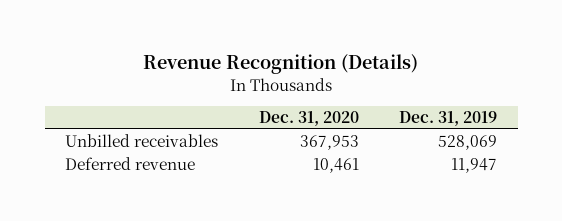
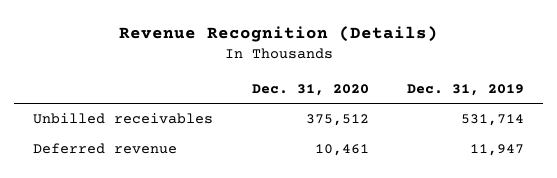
[299,134,359,150] 367,953 -> [305,114,369,127] 375,512
[438,134,498,150] 528,069 -> [460,114,524,127] 531,714

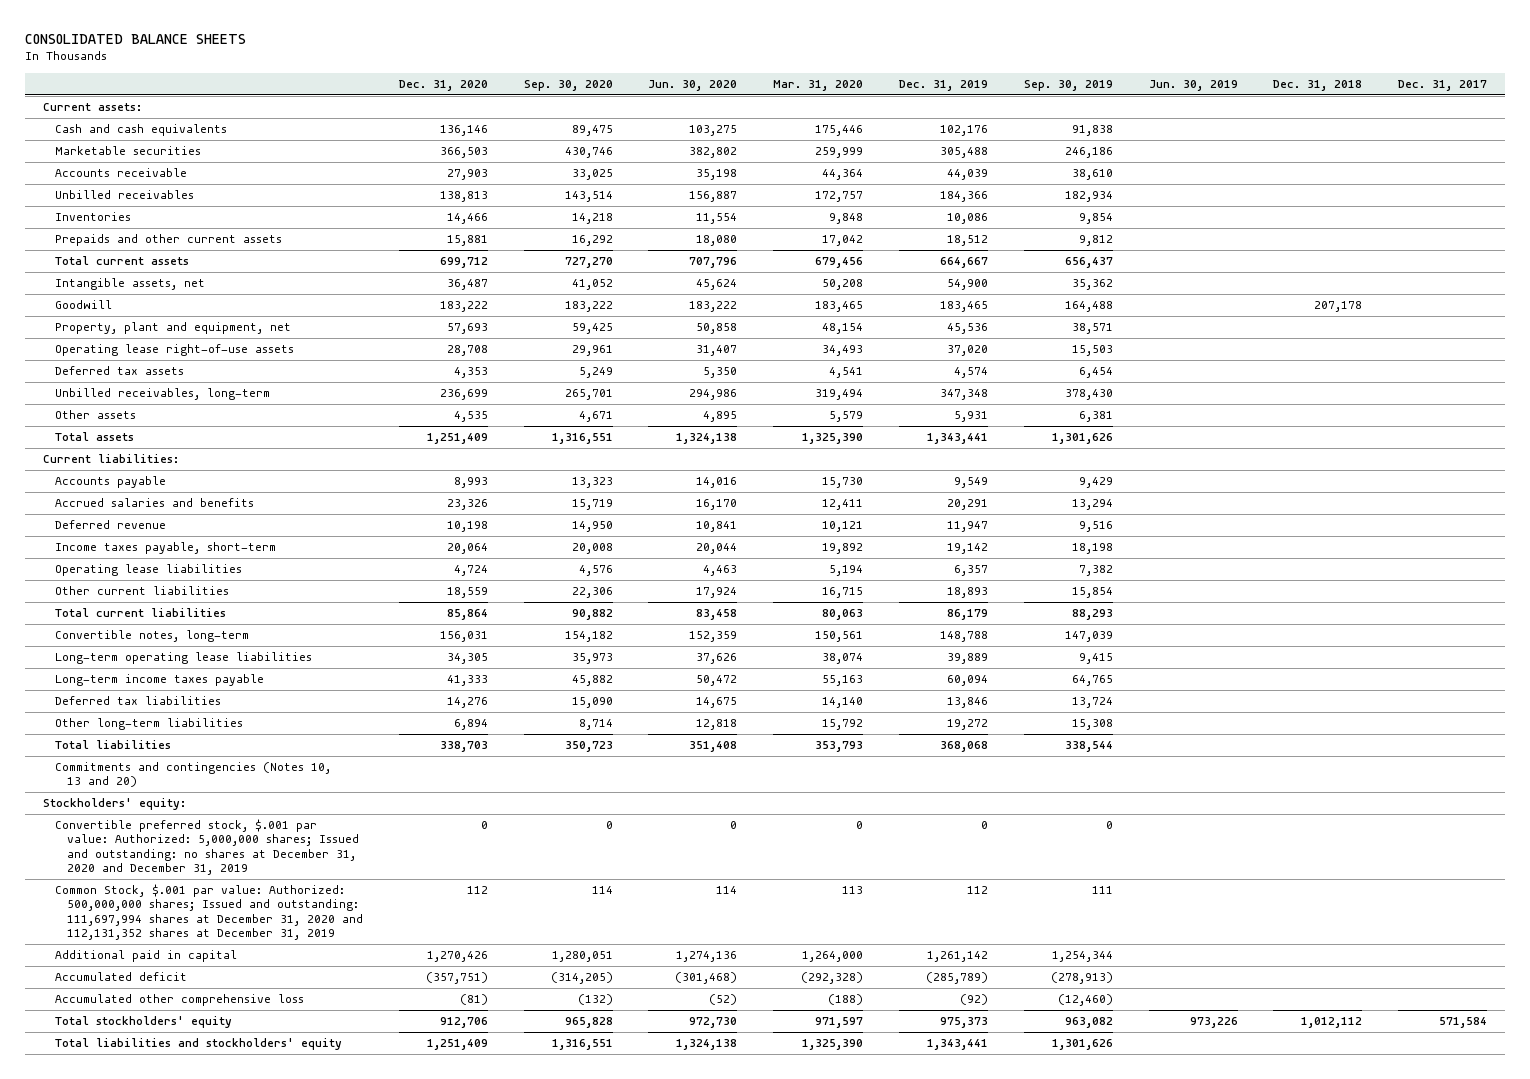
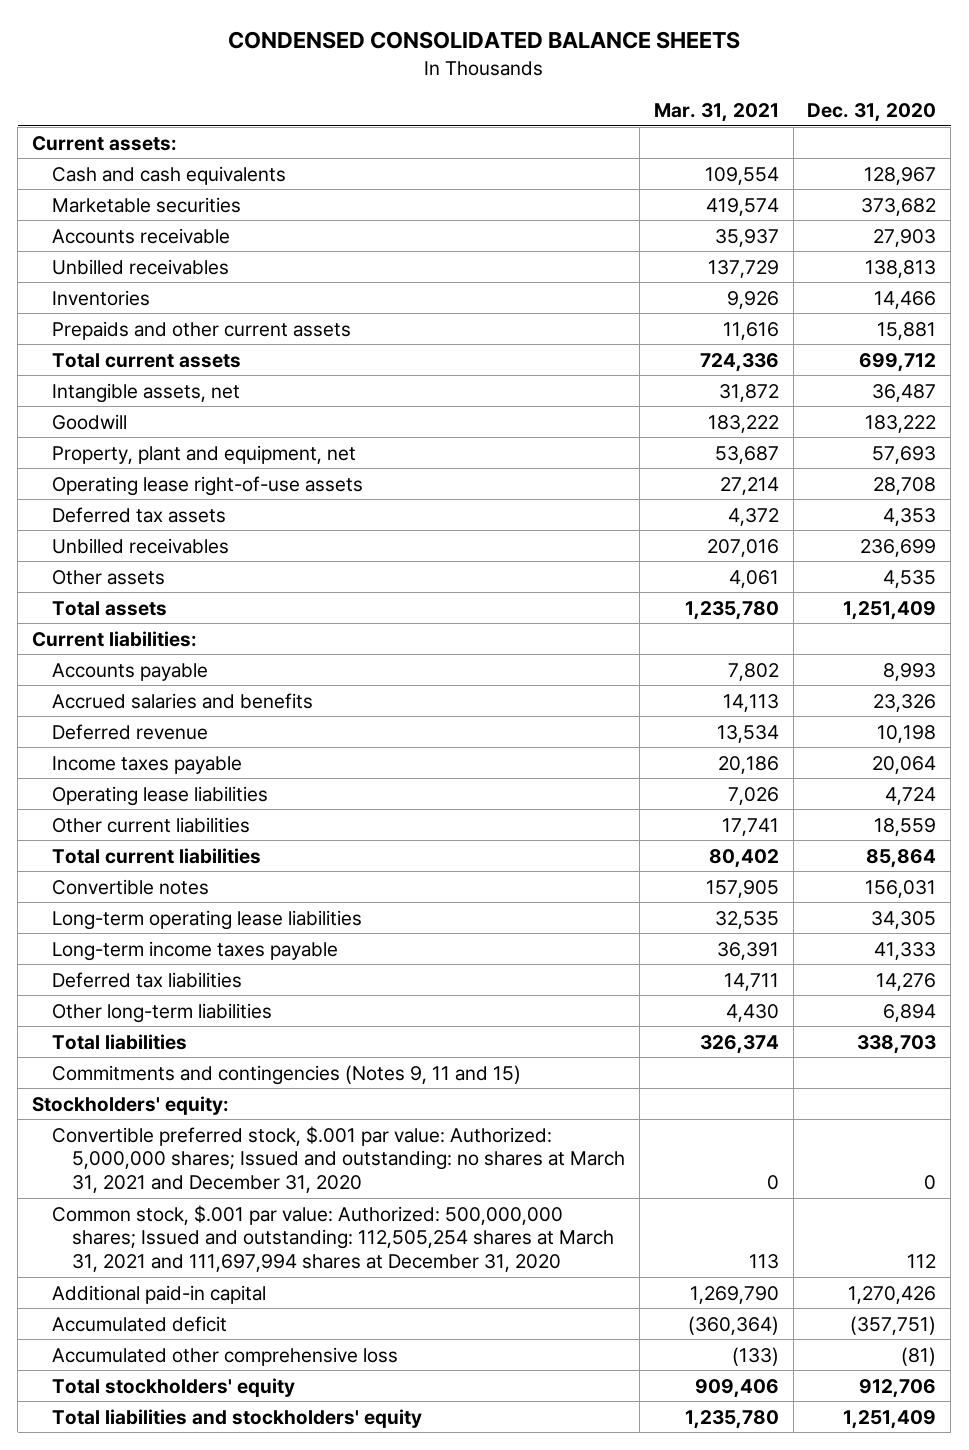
[25,33,247,44] CONSOLIDATED BALANCE SHEETS -> [228,31,741,50] CONDENSED CONSOLIDATED BALANCE SHEETS
[523,79,613,91] Sep. 30, 2020 -> none
[648,79,738,91] Jun. 30, 2020 -> none
[773,79,864,91] Mar. 31, 2020 -> none
[898,79,988,91] Dec. 31, 2019 -> none
[1023,79,1113,91] Sep. 30, 2019 -> none
[1148,79,1238,91] Jun. 30, 2019 -> none
[1273,79,1363,91] Dec. 31, 2018 -> none
[1398,79,1488,91] Dec. 31, 2017 -> none
none -> [653,103,779,123] Mar. 31, 2021
[439,125,488,137] 136,146 -> [864,166,937,185] 128,967
[439,147,488,159] 366,503 -> [861,197,937,216] 373,682
[54,388,270,401] Unbilled receivables, long-term -> [52,537,230,554] Unbilled receivables
[54,542,276,555] Income taxes payable, short-term -> [52,755,243,774] Income taxes payable
[54,630,249,643] Convertible notes, long-term -> [52,878,210,895] Convertible notes
[54,762,331,788] Commitments and contingencies (Notes 10, 13 and 20) -> [52,1064,522,1085] Commitments and contingencies (Notes 9, 11 and 15)
[54,819,360,875] Convertible preferred stock, $.001 par value: Authorized: 5,000,000 shares; Issued and outstanding: no shares at December 31, 2020 and December 31, 2019 -> [52,1125,626,1194] Convertible preferred stock, $.001 par value: Authorized: 5,000,000 shares; Issued and outstanding: no shares at March 31, 2021 and December 31, 2020
[54,884,364,940] Common Stock, $.001 par value: Authorized: 500,000,000 shares; Issued and outstanding: 111,697,994 shares at December 31, 2020 and 112,131,352 shares at December 31, 2019 -> [52,1204,615,1273] Common stock, $.001 par value: Authorized: 500,000,000 shares; Issued and outstanding: 112,505,254 shares at March 31, 2021 and 111,697,994 shares at December 31, 2020
[54,950,237,963] Additional paid in capital -> [52,1284,267,1304] Additional paid-in capital

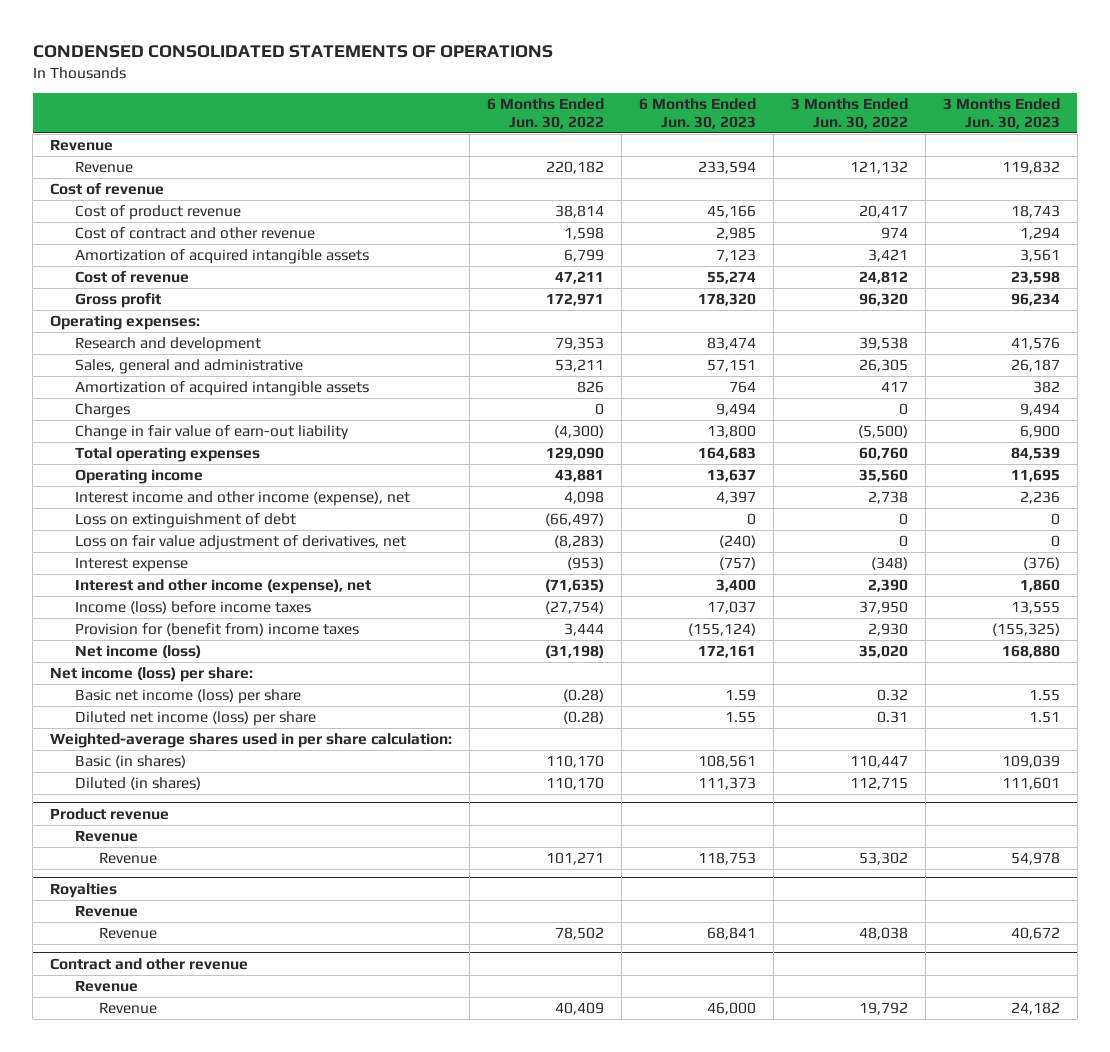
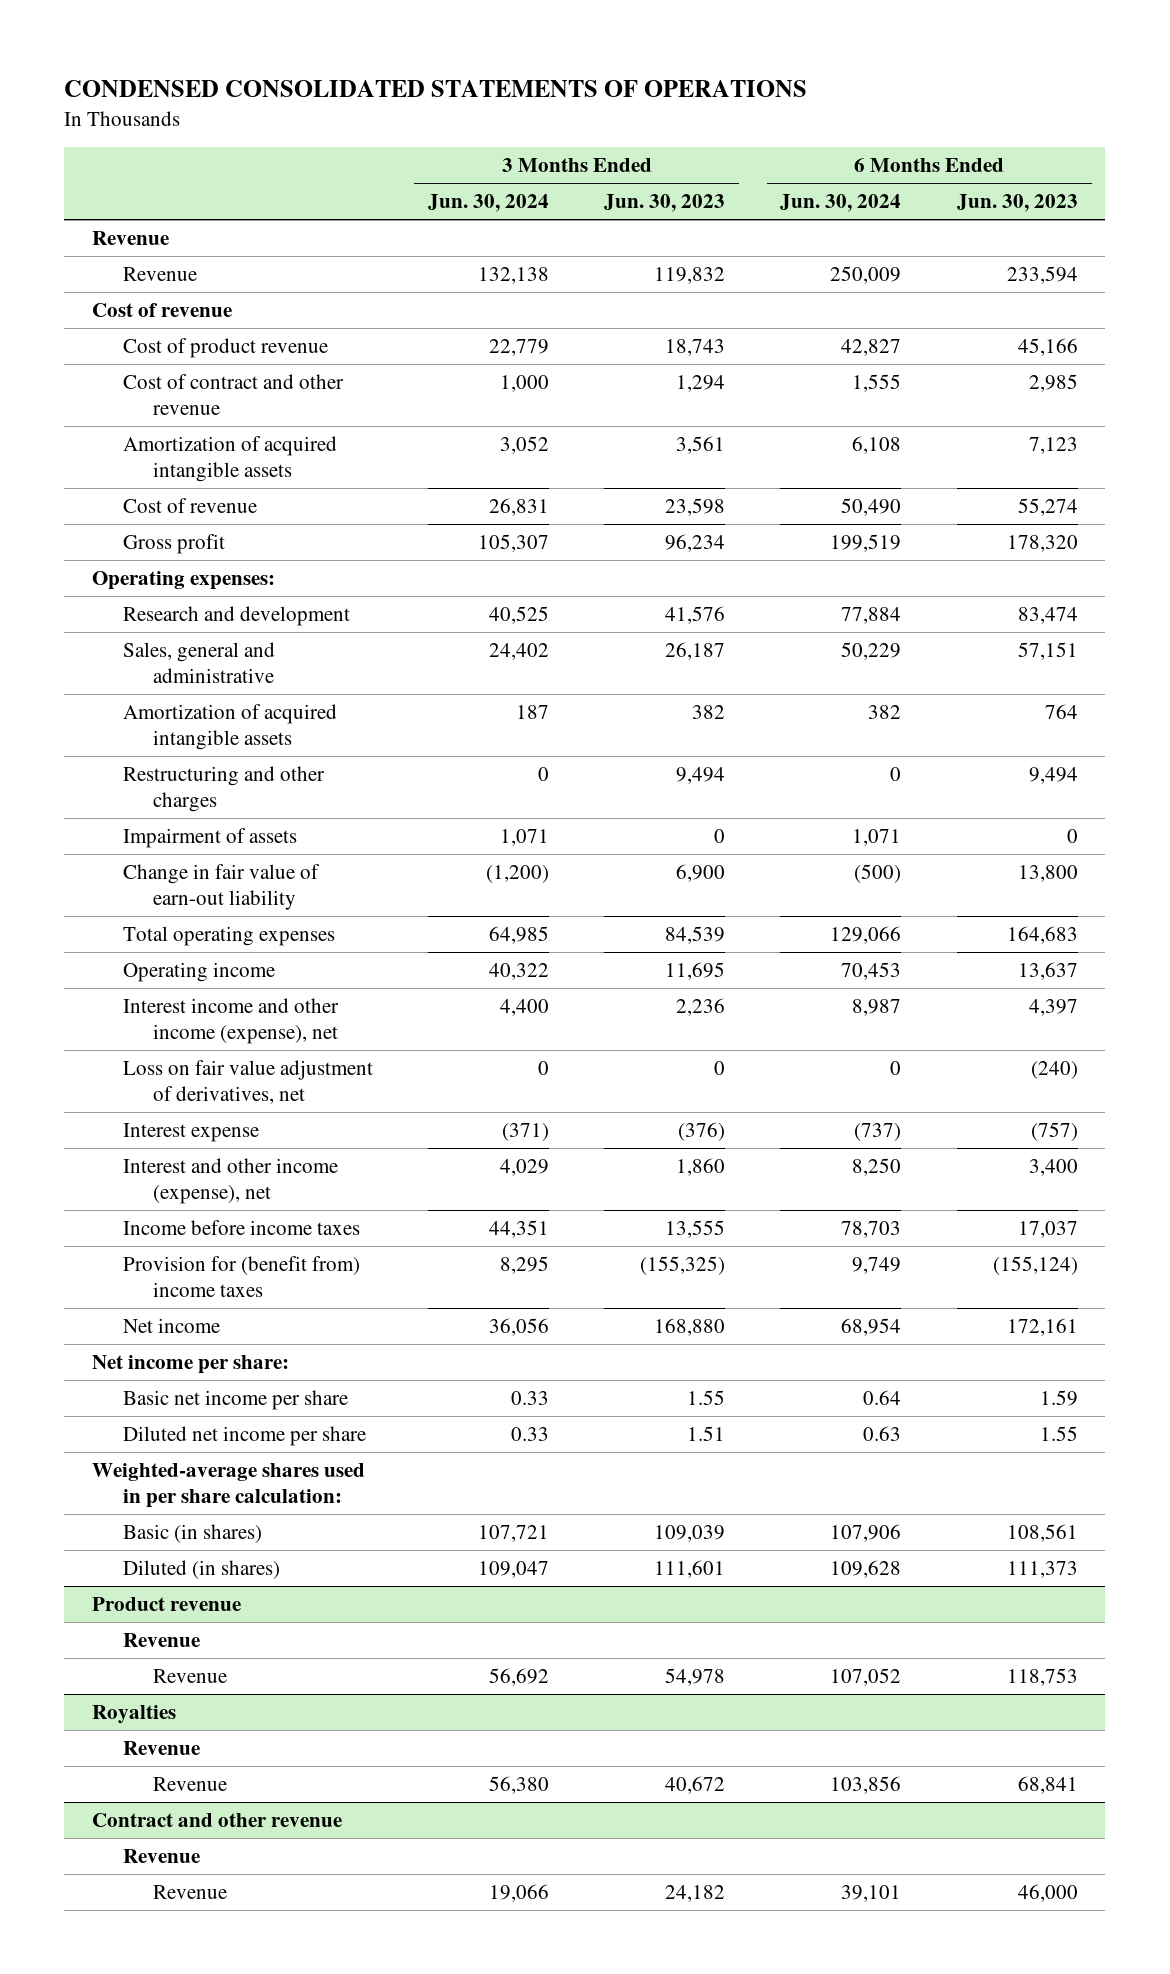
[486,97,604,129] 6 Months Ended Jun. 30, 2022 -> none
[790,97,908,129] 3 Months Ended Jun. 30, 2022 -> none
none -> [427,194,549,213] Jun. 30, 2024
none -> [780,194,902,213] Jun. 30, 2024
[74,402,130,418] Charges -> [122,766,325,813] Restructuring and other charges
none -> [122,828,297,849] Impairment of assets
[74,512,296,528] Loss on extinguishment of debt -> none
[74,600,311,614] Income (loss) before income taxes -> [122,1220,360,1236] Income before income taxes
[74,644,201,658] Net income (loss) -> [122,1318,220,1334] Net income
[50,666,254,682] Net income (loss) per share: -> [92,1355,290,1375] Net income per share:
[74,688,301,704] Basic net income (loss) per share -> [122,1390,348,1411] Basic net income per share
[74,710,316,726] Diluted net income (loss) per share -> [122,1426,366,1447] Diluted net income per share

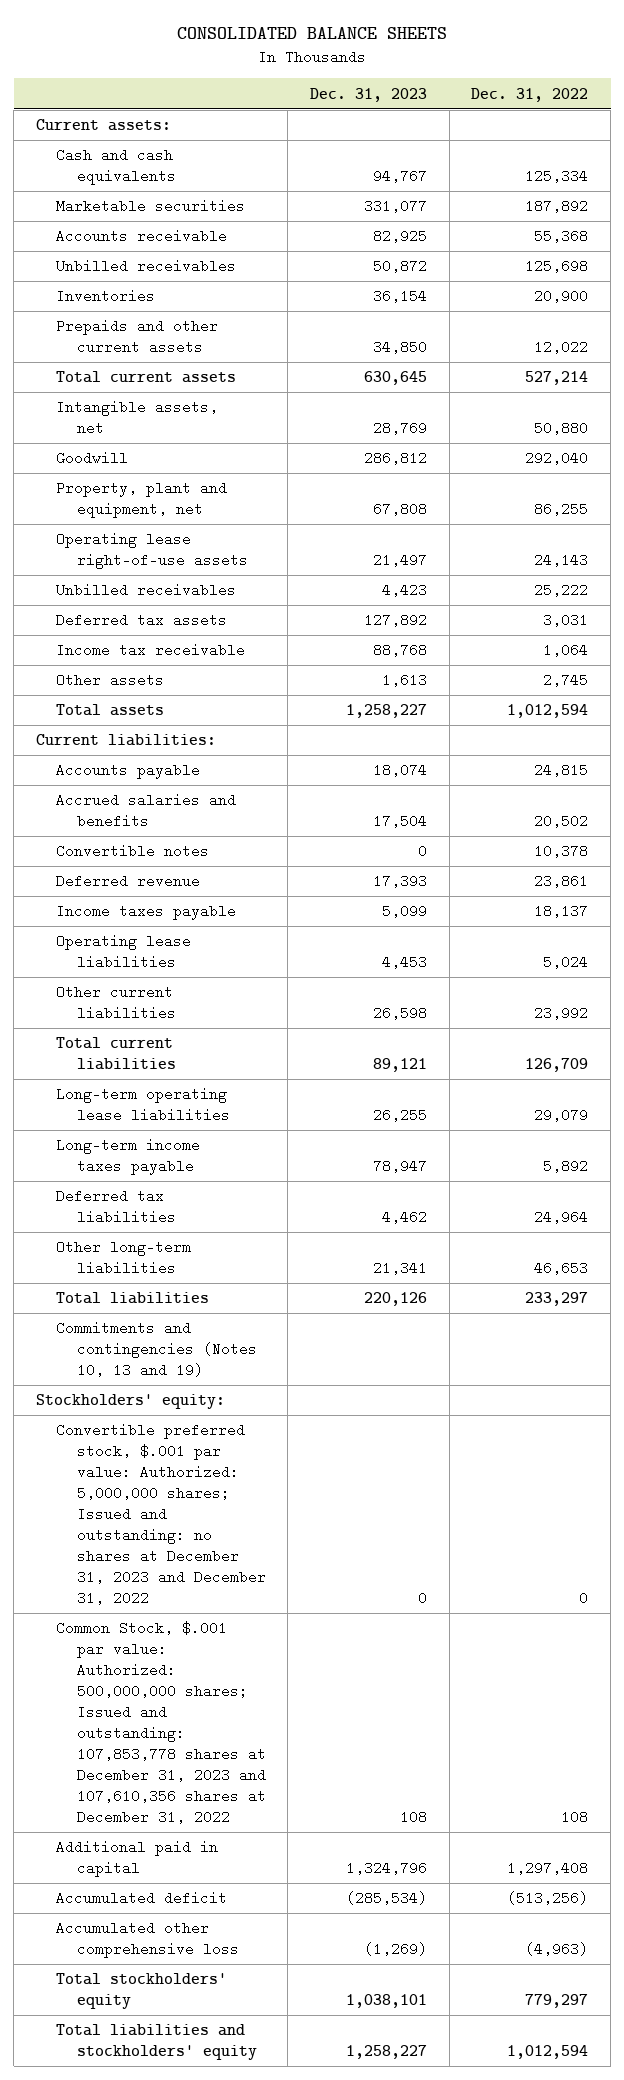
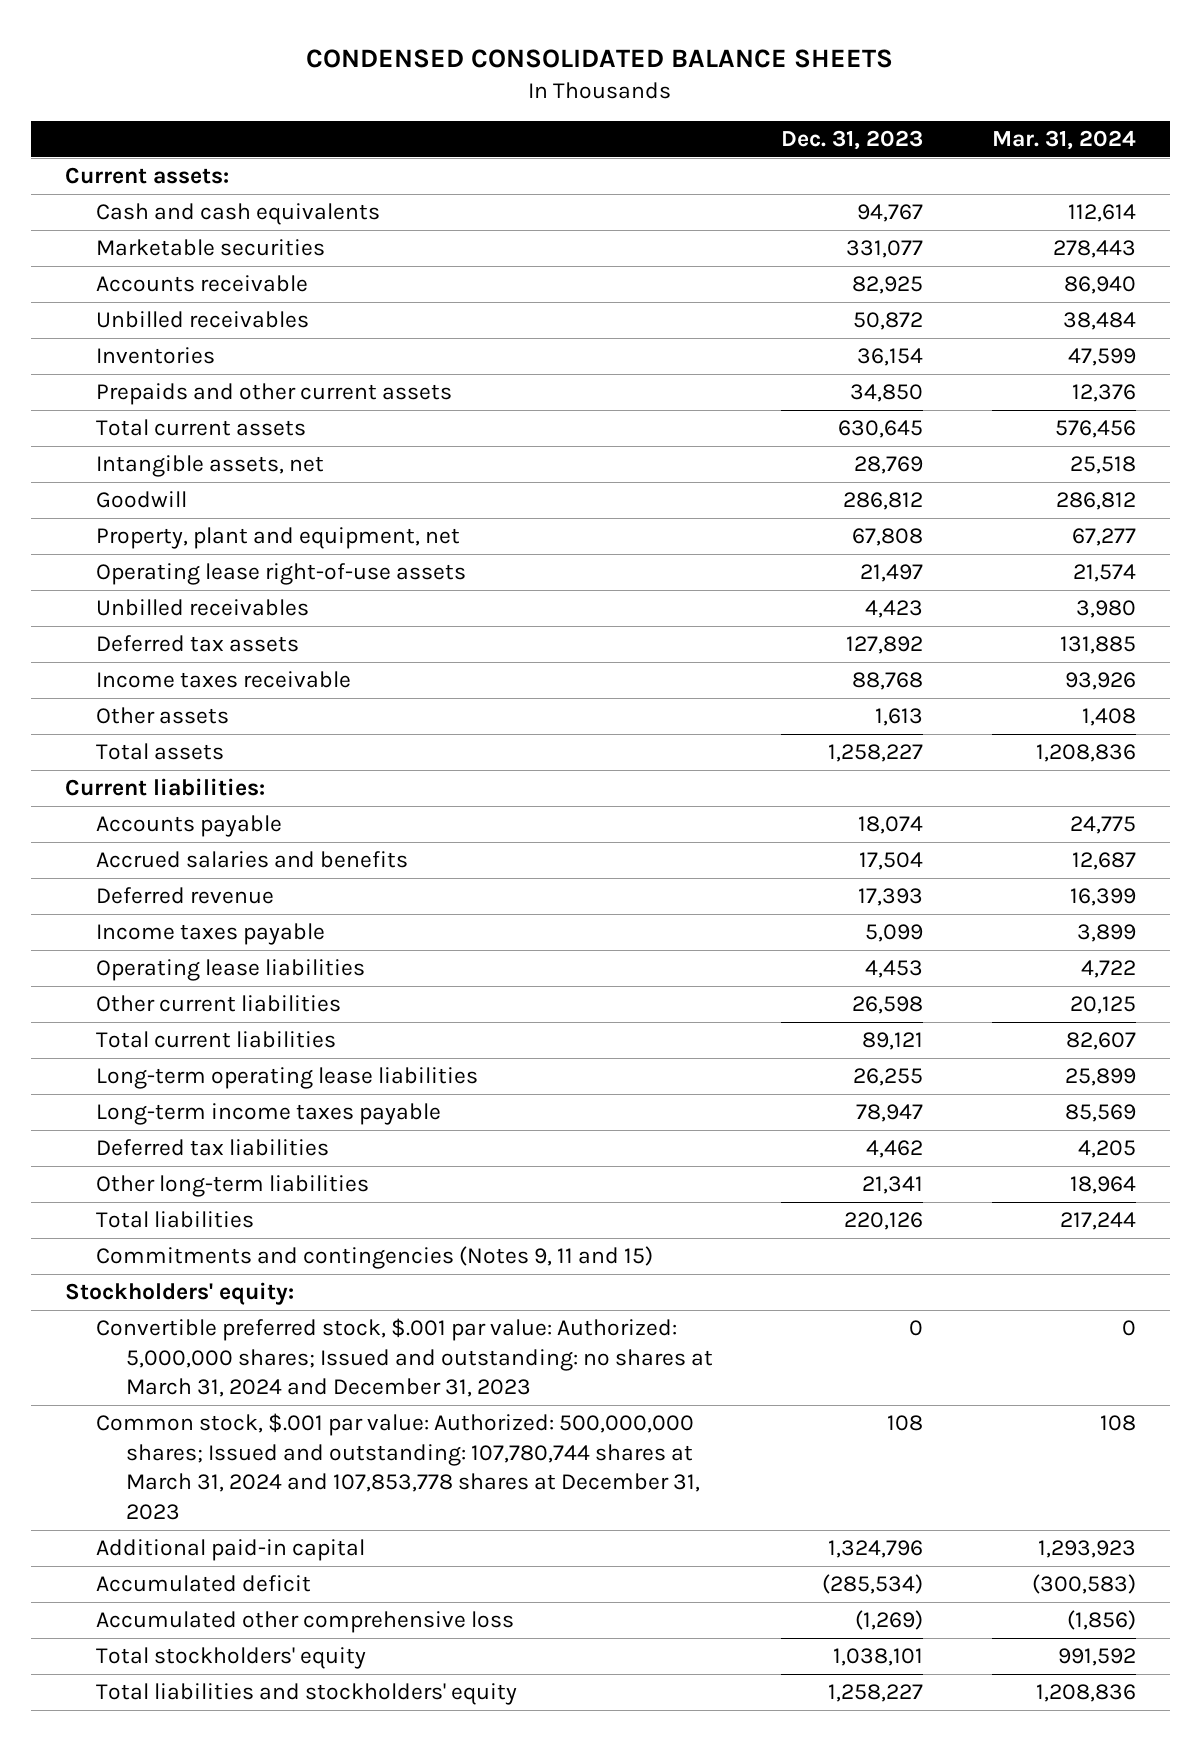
[177,27,448,40] CONSOLIDATED BALANCE SHEETS -> [306,48,894,68] CONDENSED CONSOLIDATED BALANCE SHEETS
[471,87,589,102] Dec. 31, 2022 -> none
none -> [991,130,1136,151] Mar. 31, 2024
[56,643,246,658] Income tax receivable -> [95,671,351,689] Income taxes receivable
[56,844,210,859] Convertible notes -> none
[56,1321,257,1378] Commitments and contingencies (Notes 10, 13 and 19) -> [95,1246,653,1270] Commitments and contingencies (Notes 9, 11 and 15)
[56,1423,266,1605] Convertible preferred stock, $.001 par value: Authorized: 5,000,000 shares; Issued and outstanding: no shares at December 31, 2023 and December 31, 2022 -> [95,1318,714,1398] Convertible preferred stock, $.001 par value: Authorized: 5,000,000 shares; Issued and outstanding: no shares at March 31, 2024 and December 31, 2023
[56,1621,266,1824] Common Stock, $.001 par value: Authorized: 500,000,000 shares; Issued and outstanding: 107,853,778 shares at December 31, 2023 and 107,610,356 shares at December 31, 2022 -> [95,1413,701,1520] Common stock, $.001 par value: Authorized: 500,000,000 shares; Issued and outstanding: 107,780,744 shares at March 31, 2024 and 107,853,778 shares at December 31, 2023
[56,1840,219,1878] Additional paid in capital -> [95,1539,365,1562] Additional paid-in capital

